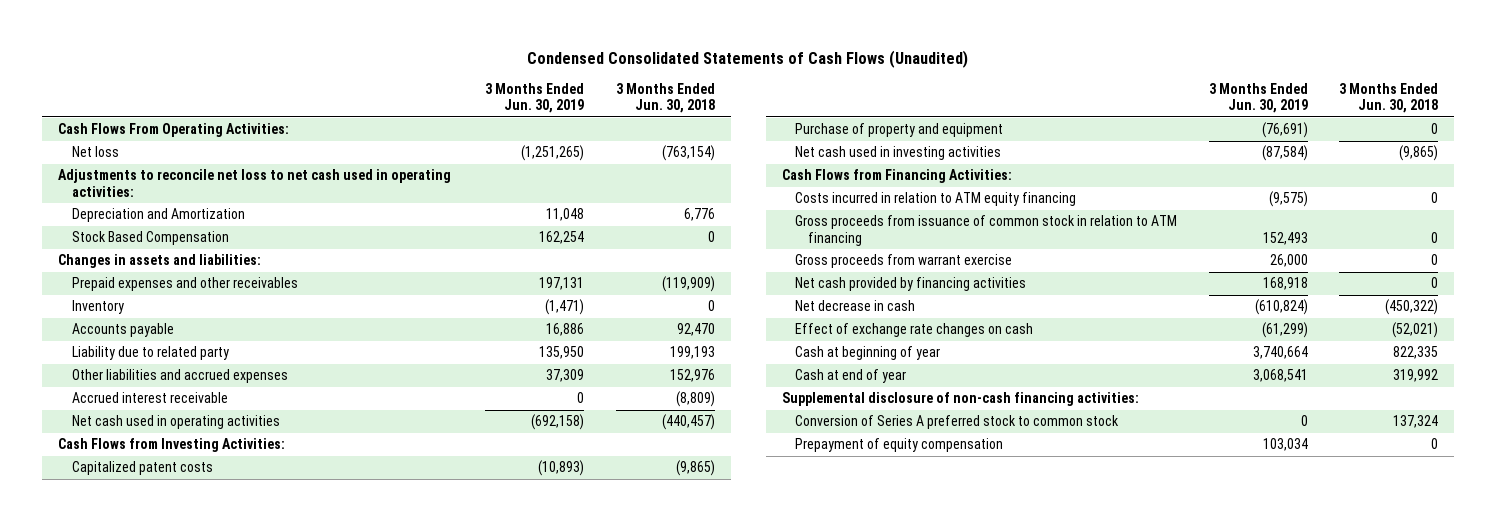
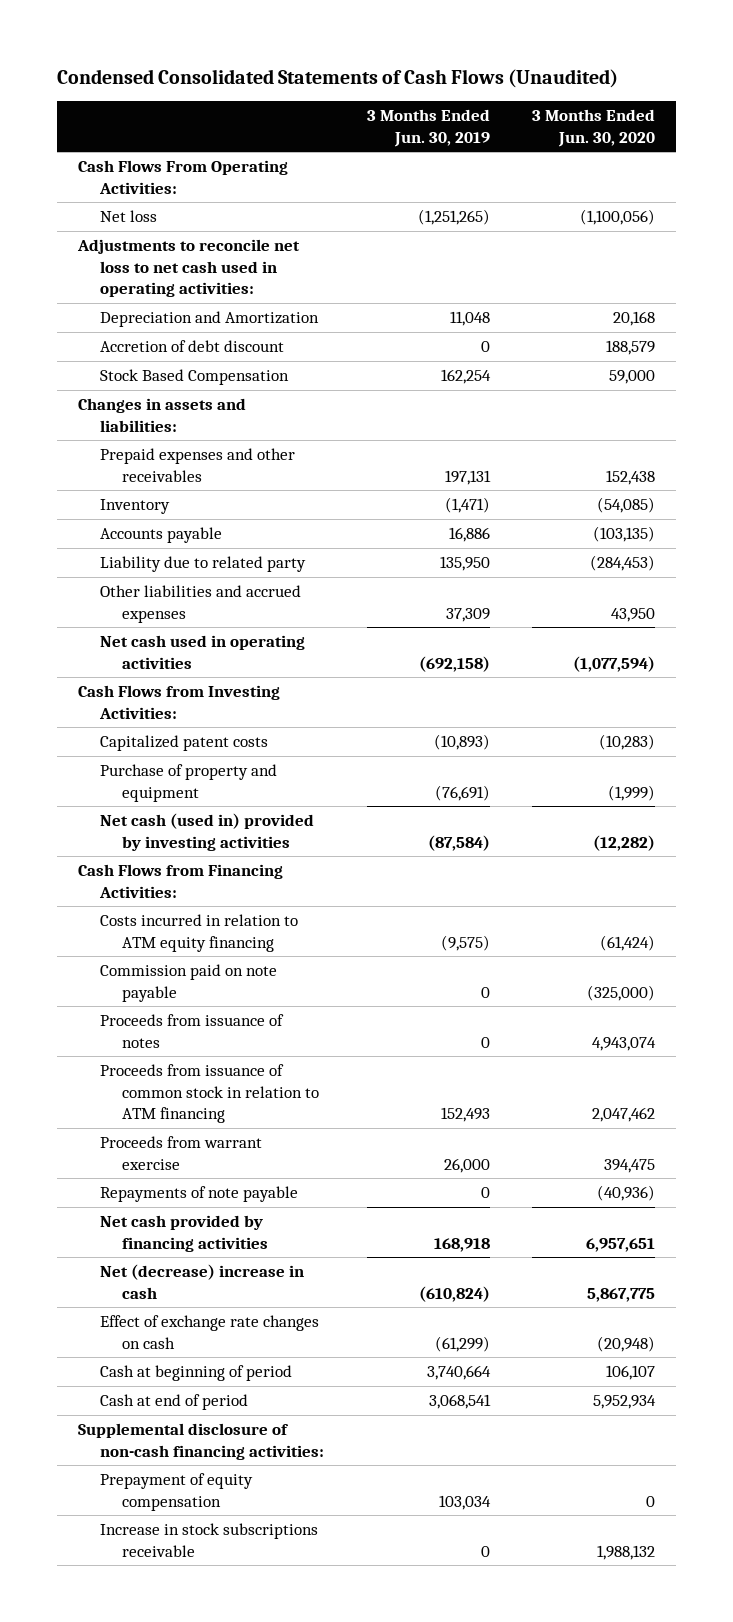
[616,83,716,114] 3 Months Ended Jun. 30, 2018 -> none
none -> [531,109,655,147] 3 Months Ended Jun. 30, 2020
none -> [100,340,285,353] Accretion of debt discount
[71,392,228,404] Accrued interest receivable -> none
[794,146,1001,161] Net cash used in investing activities -> [100,813,315,851] Net cash (used in) provided by investing activities
none -> [100,964,278,1002] Commission paid on note payable
none -> [100,1014,285,1048] Proceeds from issuance of notes
[794,215,1177,246] Gross proceeds from issuance of common stock in relation to ATM financing -> [100,1064,320,1123] Proceeds from issuance of common stock in relation to ATM financing
[794,254,1012,269] Gross proceeds from warrant exercise -> [100,1136,263,1170] Proceeds from warrant exercise
none -> [100,1186,299,1203] Repayments of note payable
[794,300,915,312] Net decrease in cash -> [100,1264,305,1299] Net (decrease) increase in cash
[794,346,940,361] Cash at beginning of year -> [100,1365,293,1382] Cash at beginning of period
[794,369,906,384] Cash at end of year -> [100,1394,249,1411] Cash at end of period
[794,415,1119,430] Conversion of Series A preferred stock to common stock -> none
none -> [100,1523,319,1557] Increase in stock subscriptions receivable

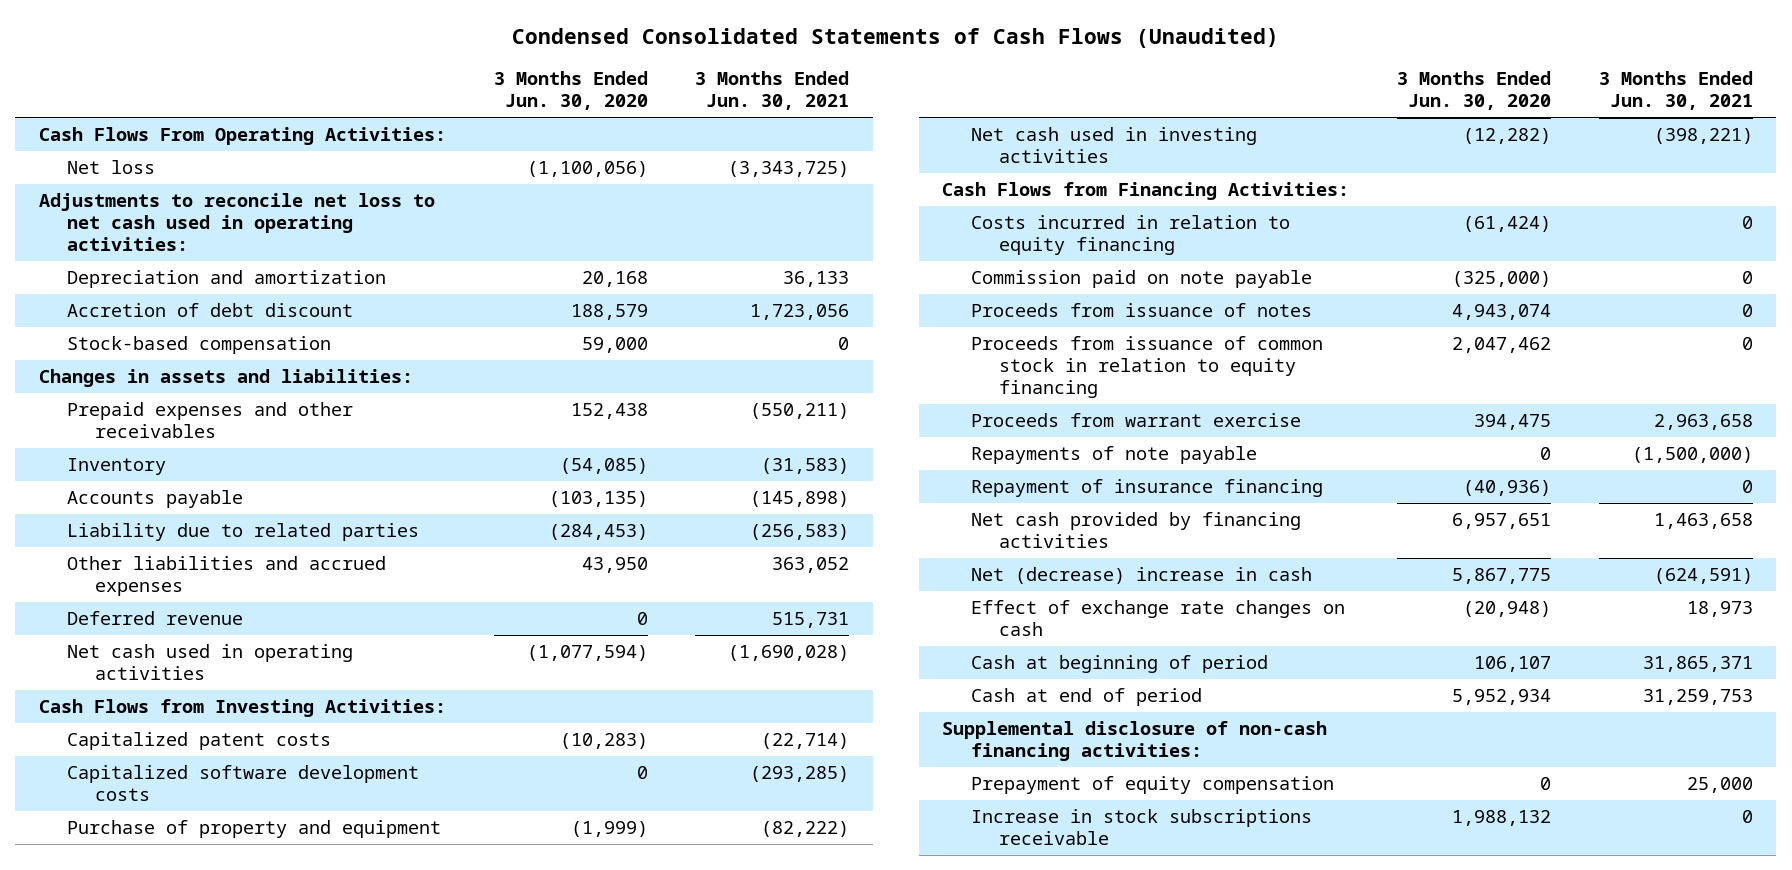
[366,109,490,147] 3 Months Ended Jun. 30, 2019 -> none
none -> [695,71,850,111] 3 Months Ended Jun. 30, 2021
[100,311,320,328] Depreciation and Amortization -> [67,270,387,289] Depreciation and amortization
[100,369,290,386] Stock Based Compensation -> [67,336,332,355] Stock-based compensation
[100,556,307,573] Liability due to related party -> [67,523,420,542] Liability due to related parties
none -> [67,611,244,626] Deferred revenue
none -> [67,765,420,802] Capitalized software development costs
[100,813,315,851] Net cash (used in) provided by investing activities -> [970,127,1257,164] Net cash used in investing activities
[100,914,299,952] Costs incurred in relation to ATM equity financing -> [970,215,1290,256] Costs incurred in relation to equity financing
[100,1064,320,1123] Proceeds from issuance of common stock in relation to ATM financing -> [970,336,1323,399] Proceeds from issuance of common stock in relation to equity financing
[596,1185,655,1202] (40,936) -> [1540,447,1552,461] 0
none -> [970,479,1323,498] Repayment of insurance financing

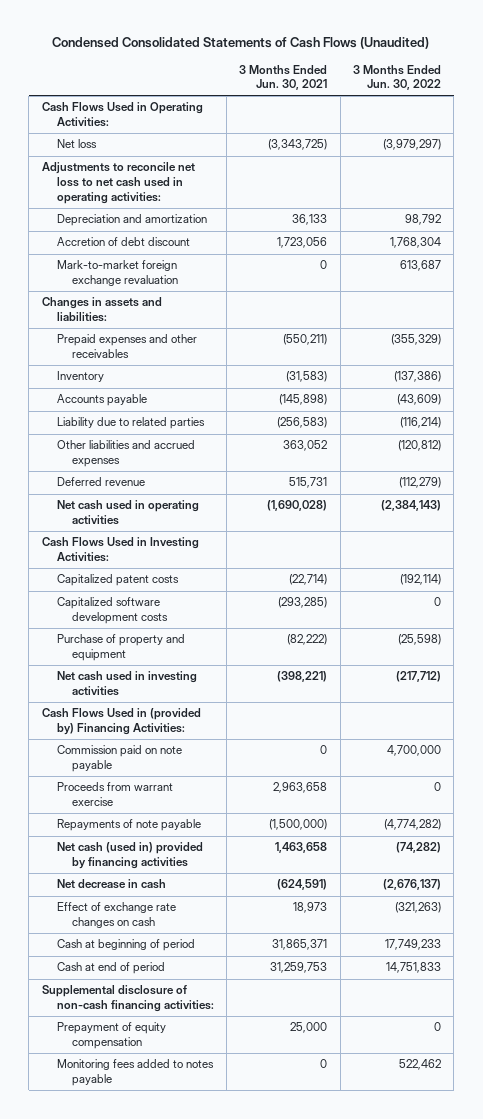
[493,71,648,111] 3 Months Ended Jun. 30, 2020 -> none
none -> [352,64,441,91] 3 Months Ended Jun. 30, 2022
[39,127,447,146] Cash Flows From Operating Activities: -> [41,102,203,128] Cash Flows Used in Operating Activities:
[67,336,332,355] Stock-based compensation -> none
none -> [56,260,178,287] Mark-to-market foreign exchange revaluation
[39,699,447,718] Cash Flows from Investing Activities: -> [41,537,199,563] Cash Flows Used in Investing Activities:
[970,215,1290,256] Costs incurred in relation to equity financing -> none
[942,182,1350,201] Cash Flows from Financing Activities: -> [41,708,201,736] Cash Flows Used in (provided by) Financing Activities:
[970,303,1312,318] Proceeds from issuance of notes -> none
[970,336,1323,399] Proceeds from issuance of common stock in relation to equity financing -> none
[970,479,1323,498] Repayment of insurance financing -> none
[970,512,1301,549] Net cash provided by financing activities -> [56,842,203,870] Net cash (used in) provided by financing activities
[970,567,1312,585] Net (decrease) increase in cash -> [56,879,166,890] Net decrease in cash
[970,809,1312,846] Increase in stock subscriptions receivable -> none
none -> [56,1059,214,1087] Monitoring fees added to notes payable

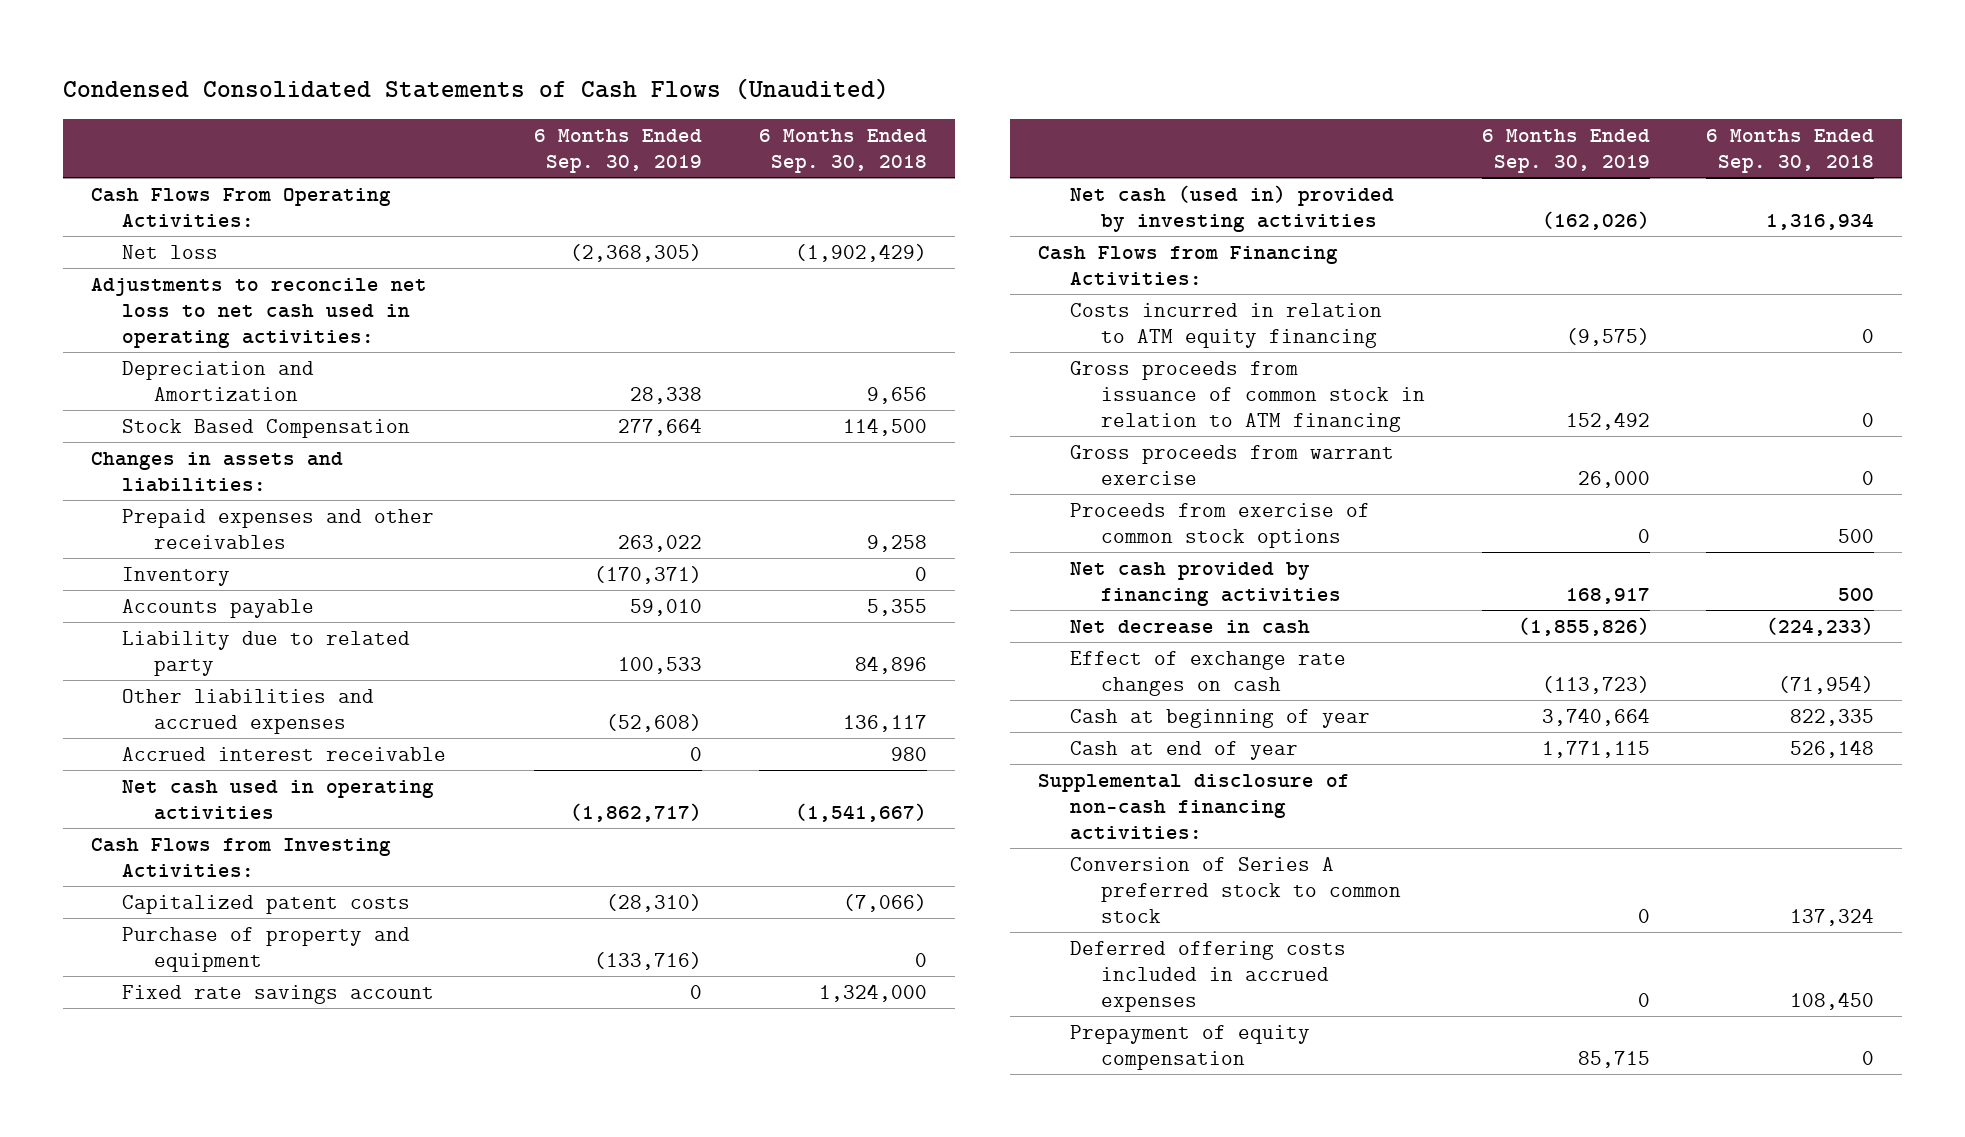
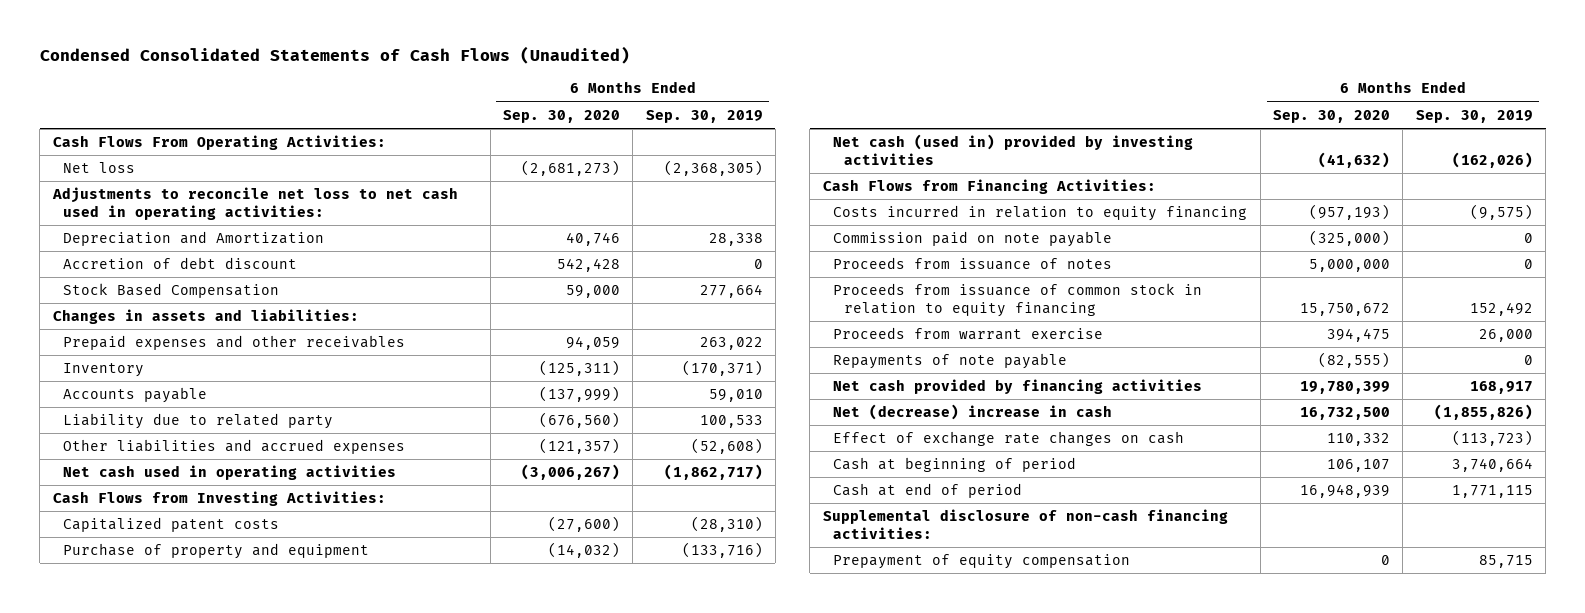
[758,128,927,173] 6 Months Ended Sep. 30, 2018 -> none
none -> [502,109,620,123] Sep. 30, 2020
none -> [63,257,298,270] Accretion of debt discount
[122,746,447,761] Accrued interest receivable -> none
[122,984,435,1004] Fixed rate savings account -> none
[1069,502,1370,548] Proceeds from exercise of common stock options -> none
[1069,302,1382,348] Costs incurred in relation to ATM equity financing -> [833,205,1248,222] Costs incurred in relation to equity financing
none -> [833,231,1113,248] Commission paid on note payable
none -> [833,257,1113,271] Proceeds from issuance of notes
[1069,360,1426,432] Gross proceeds from issuance of common stock in relation to ATM financing -> [833,283,1203,318] Proceeds from issuance of common stock in relation to equity financing
[1069,444,1394,485] Gross proceeds from warrant exercise -> [833,327,1104,341] Proceeds from warrant exercise
none -> [833,353,1068,370] Repayments of note payable
[1069,619,1310,634] Net decrease in cash -> [833,404,1113,421] Net (decrease) increase in cash
[1069,708,1370,728] Cash at beginning of year -> [833,457,1077,473] Cash at beginning of period
[1069,740,1298,760] Cash at end of year -> [833,483,1023,499] Cash at end of period
[1069,856,1402,923] Conversion of Series A preferred stock to common stock -> none
[1069,940,1346,1012] Deferred offering costs included in accrued expenses -> none

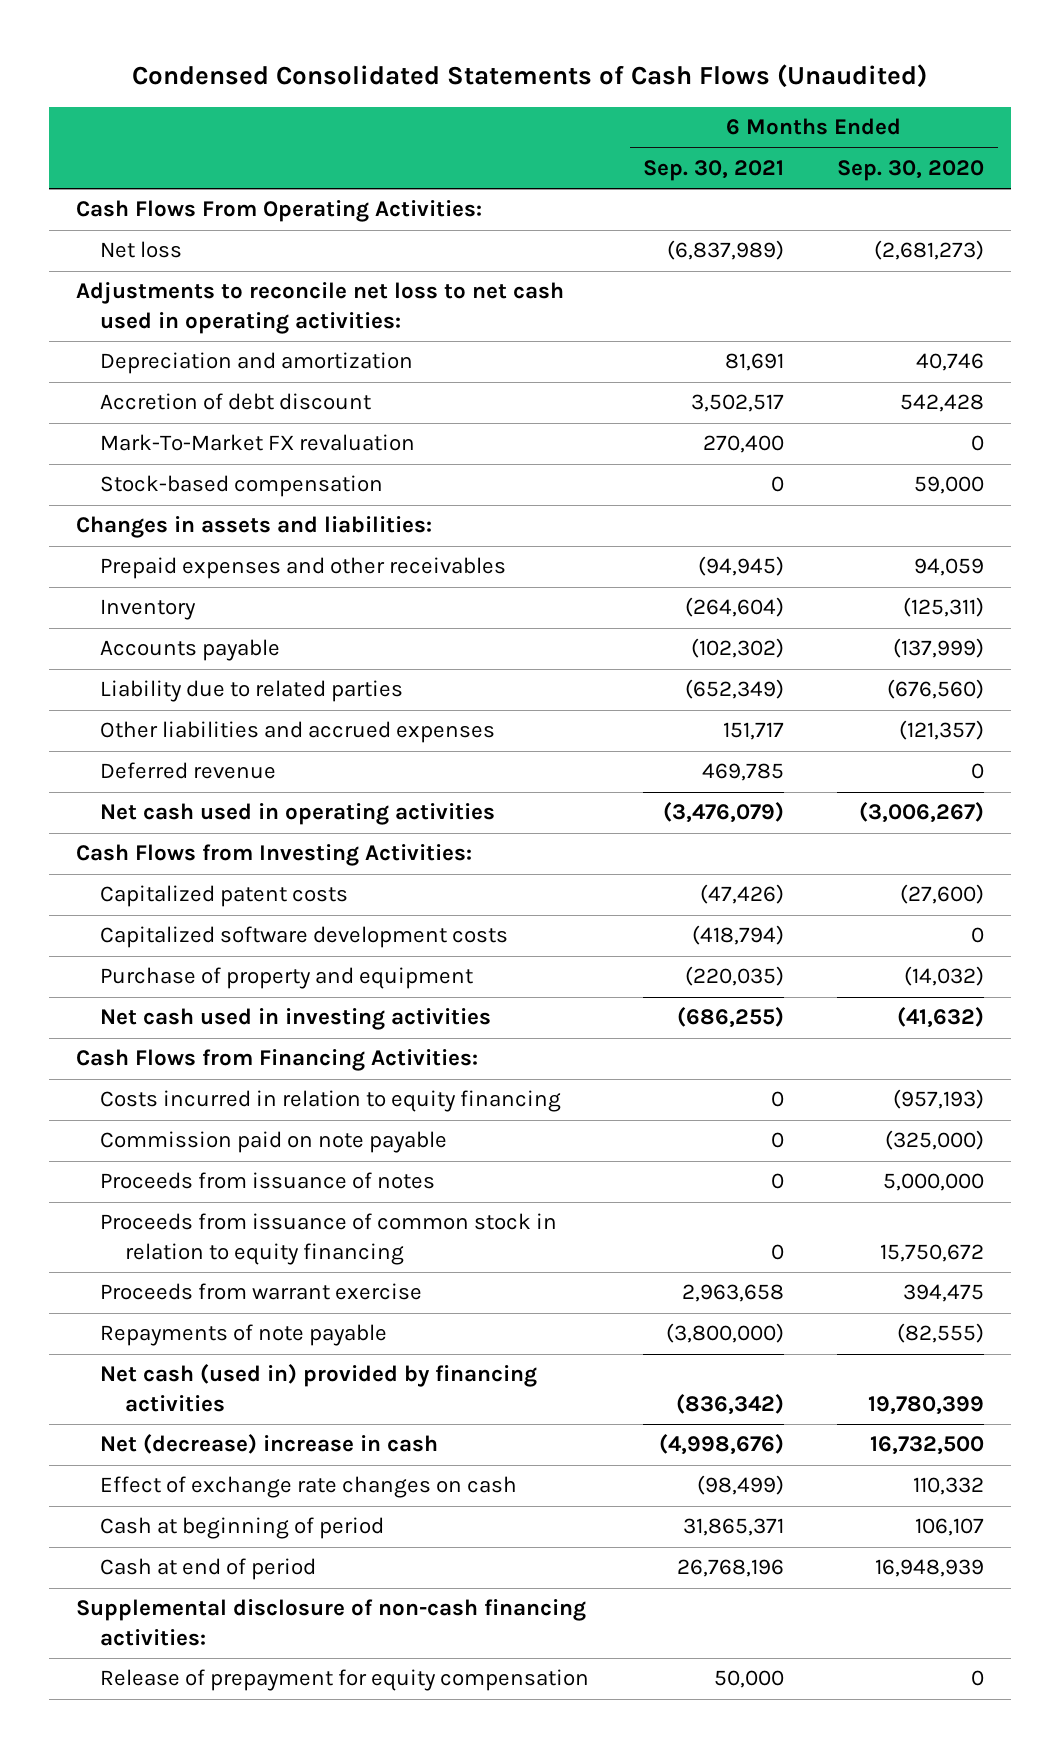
[645,109,763,123] Sep. 30, 2019 -> none
none -> [642,160,784,182] Sep. 30, 2021
[63,231,325,247] Depreciation and Amortization -> [100,352,414,375] Depreciation and amortization
none -> [100,434,416,452] Mark-To-Market FX revaluation
[63,283,280,299] Stock Based Compensation -> [100,475,384,498] Stock-based compensation
[63,413,334,430] Liability due to related party -> [100,680,404,703] Liability due to related parties
none -> [100,762,277,780] Deferred revenue
none -> [100,926,509,949] Capitalized software development costs
[833,134,1194,166] Net cash (used in) provided by investing activities -> [100,1008,492,1031] Net cash used in investing activities
[833,379,1203,395] Net cash provided by financing activities -> [100,1364,538,1412] Net cash (used in) provided by financing activities
[833,554,1131,570] Prepayment of equity compensation -> [100,1669,590,1692] Release of prepayment for equity compensation

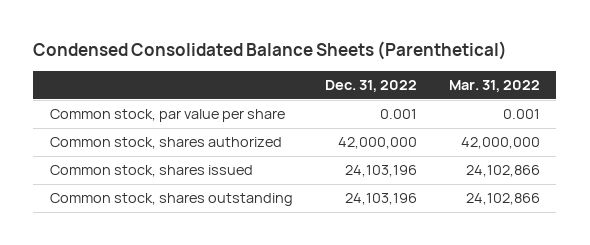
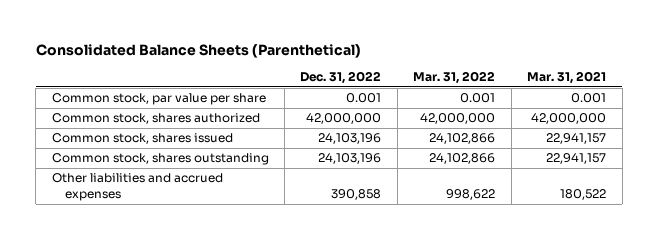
[33,41,508,61] Condensed Consolidated Balance Sheets (Parenthetical) -> [35,43,361,58] Consolidated Balance Sheets (Parenthetical)
none -> [527,71,607,85] Mar. 31, 2021
none -> [51,173,223,202] Other liabilities and accrued expenses

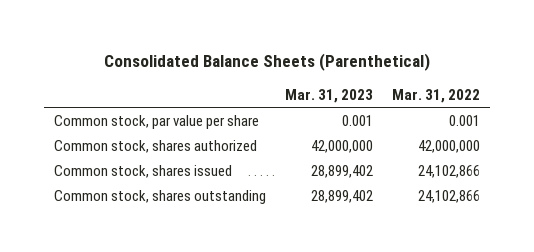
[300,71,382,85] Dec. 31, 2022 -> none
[527,71,607,85] Mar. 31, 2021 -> none
none -> [284,88,373,103] Mar. 31, 2023
[51,173,223,202] Other liabilities and accrued expenses -> none

